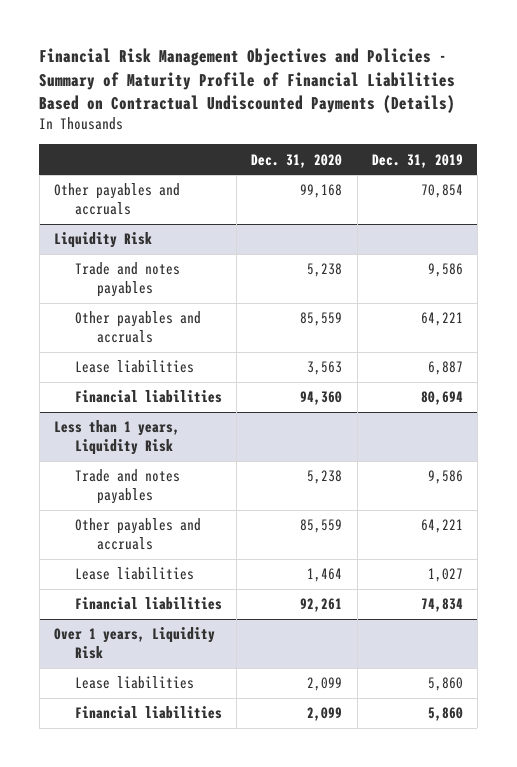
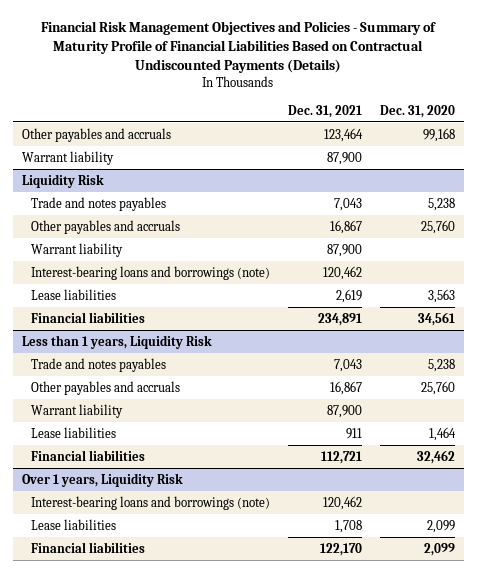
[371,153,463,168] Dec. 31, 2019 -> none
none -> [287,104,362,118] Dec. 31, 2021
none -> [21,150,114,165] Warrant liability
[300,312,343,327] 85,559 -> [421,219,456,234] 25,760
none -> [30,242,123,257] Warrant liability
none -> [30,265,270,280] Interest-bearing loans and borrowings (note)
[300,391,343,406] 94,360 -> [418,311,456,326] 34,561
[300,519,343,534] 85,559 -> [421,380,456,395] 25,760
none -> [30,403,123,418] Warrant liability
[300,598,343,613] 92,261 -> [417,449,456,464] 32,462
none -> [30,495,270,510] Interest-bearing loans and borrowings (note)

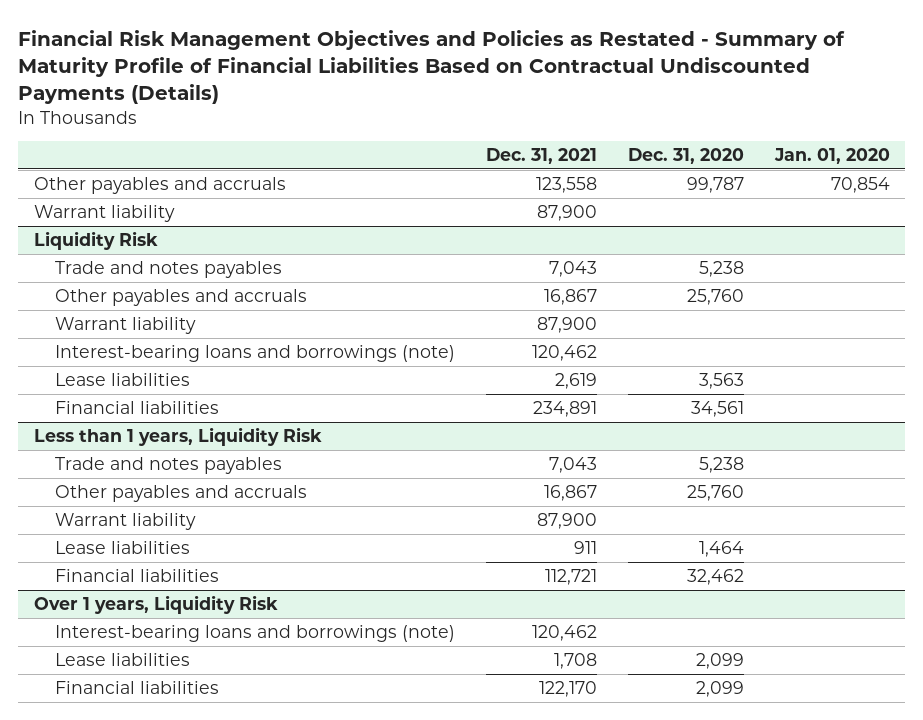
[41,20,437,73] Financial Risk Management Objectives and Policies - Summary of Maturity Profile of Financial Liabilities Based on Contractual Undiscounted Payments (Details) -> [18,29,846,105] Financial Risk Management Objectives and Policies as Restated - Summary of Maturity Profile of Financial Liabilities Based on Contractual Undiscounted Payments (Details)
none -> [773,148,890,165] Jan. 01, 2020
[323,127,363,142] 123,464 -> [535,176,597,193] 123,558
[423,127,456,142] 99,168 -> [686,176,744,193] 99,787

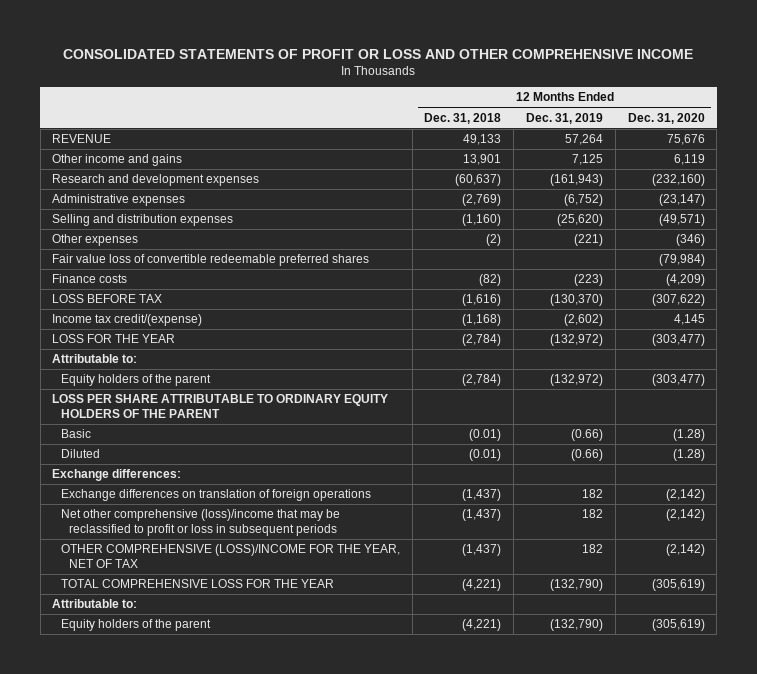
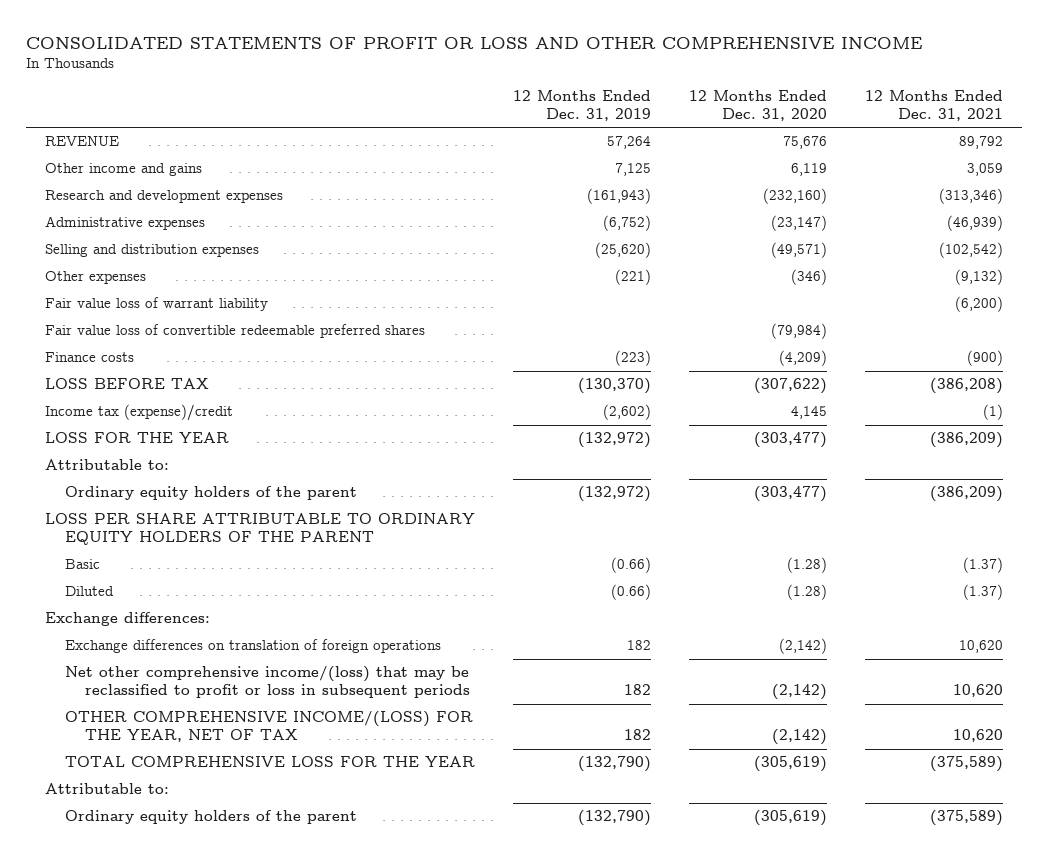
[424,112,502,124] Dec. 31, 2018 -> none
none -> [864,89,1003,121] 12 Months Ended Dec. 31, 2021
none -> [45,297,269,312] Fair value loss of warrant liability
[52,314,203,327] Income tax credit/(expense) -> [45,404,234,422] Income tax (expense)/credit
[60,374,211,387] Equity holders of the parent -> [64,486,357,501] Ordinary equity holders of the parent
[60,509,340,536] Net other comprehensive (loss)/income that may be reclassified to profit or loss in subsequent periods -> [64,666,470,699] Net other comprehensive income/(loss) that may be reclassified to profit or loss in subsequent periods
[60,544,400,568] OTHER COMPREHENSIVE (LOSS)/INCOME FOR THE YEAR, NET OF TAX -> [64,711,473,743] OTHER COMPREHENSIVE INCOME/(LOSS) FOR THE YEAR, NET OF TAX
[60,619,211,632] Equity holders of the parent -> [64,810,357,825] Ordinary equity holders of the parent

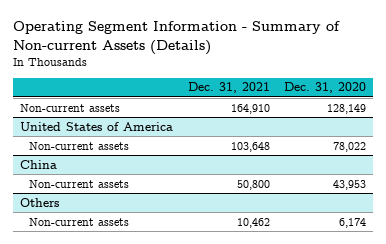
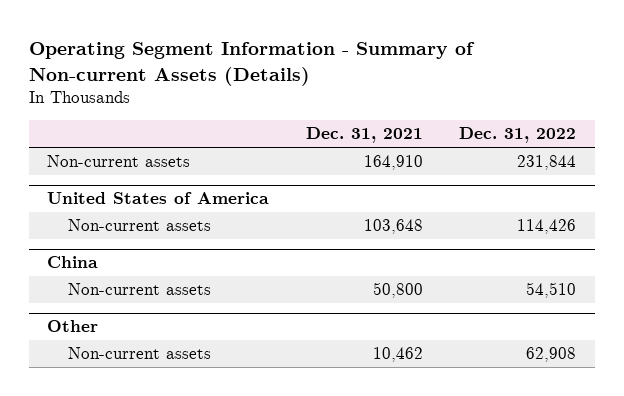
[284,82,367,94] Dec. 31, 2020 -> none
none -> [459,127,577,144] Dec. 31, 2022
[20,197,60,207] Others -> [47,320,99,333] Other

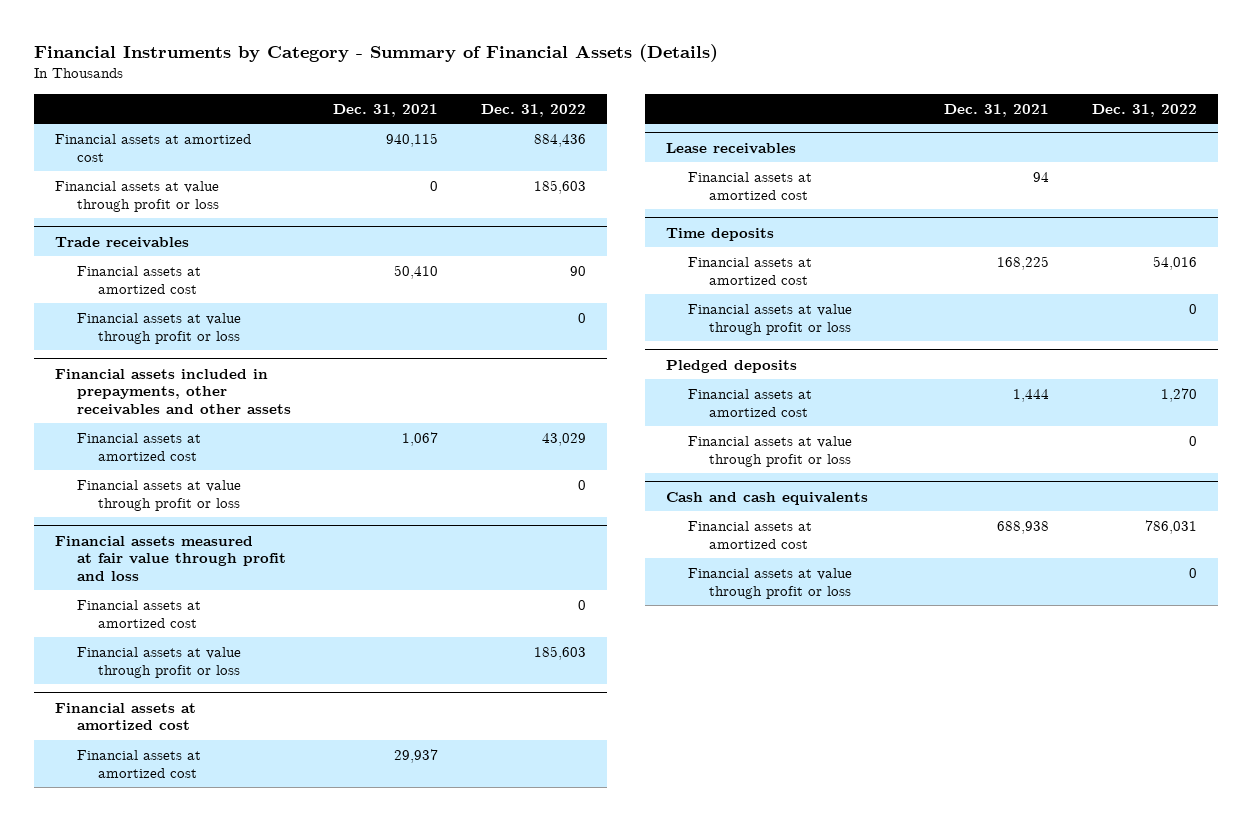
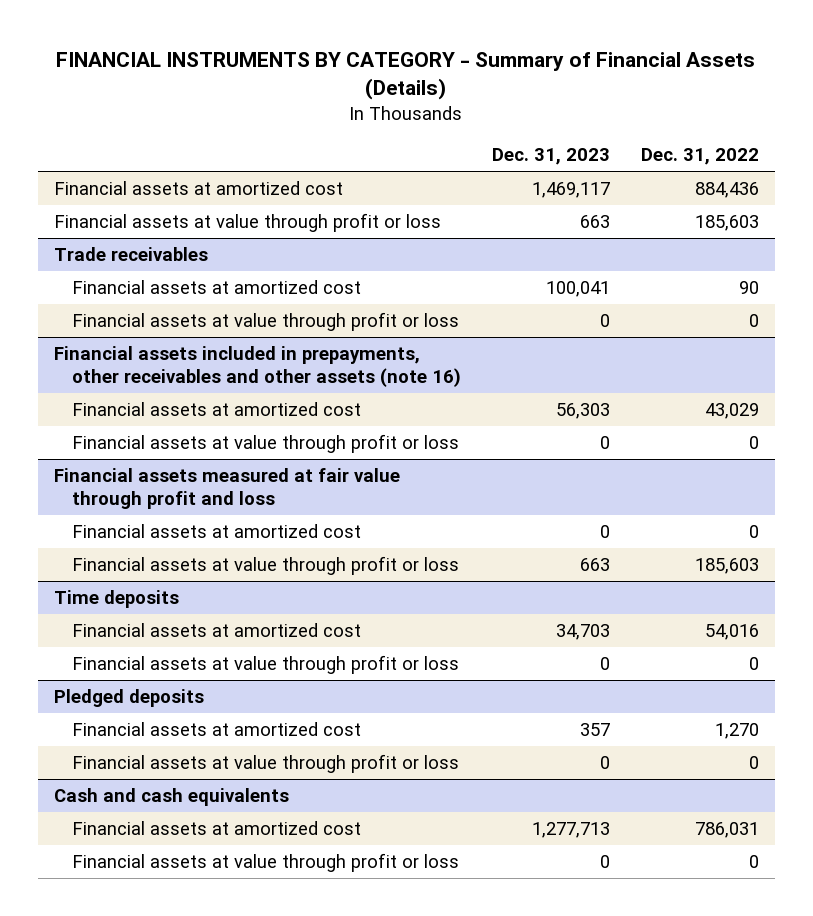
[34,43,719,62] Financial Instruments by Category - Summary of Financial Assets (Details) -> [56,51,756,101] FINANCIAL INSTRUMENTS BY CATEGORY - Summary of Financial Assets (Details)
[333,103,439,117] Dec. 31, 2021 -> none
none -> [492,148,611,166] Dec. 31, 2023
[55,368,291,415] Financial assets included in prepayments, other receivables and other assets -> [53,346,462,388] Financial assets included in prepayments, other receivables and other assets (note 16)
[55,702,197,731] Financial assets at amortized cost -> none
[76,749,201,778] Financial assets at amortized cost -> none
[666,142,797,154] Lease receivables -> none
[687,171,812,200] Financial assets at amortized cost -> none

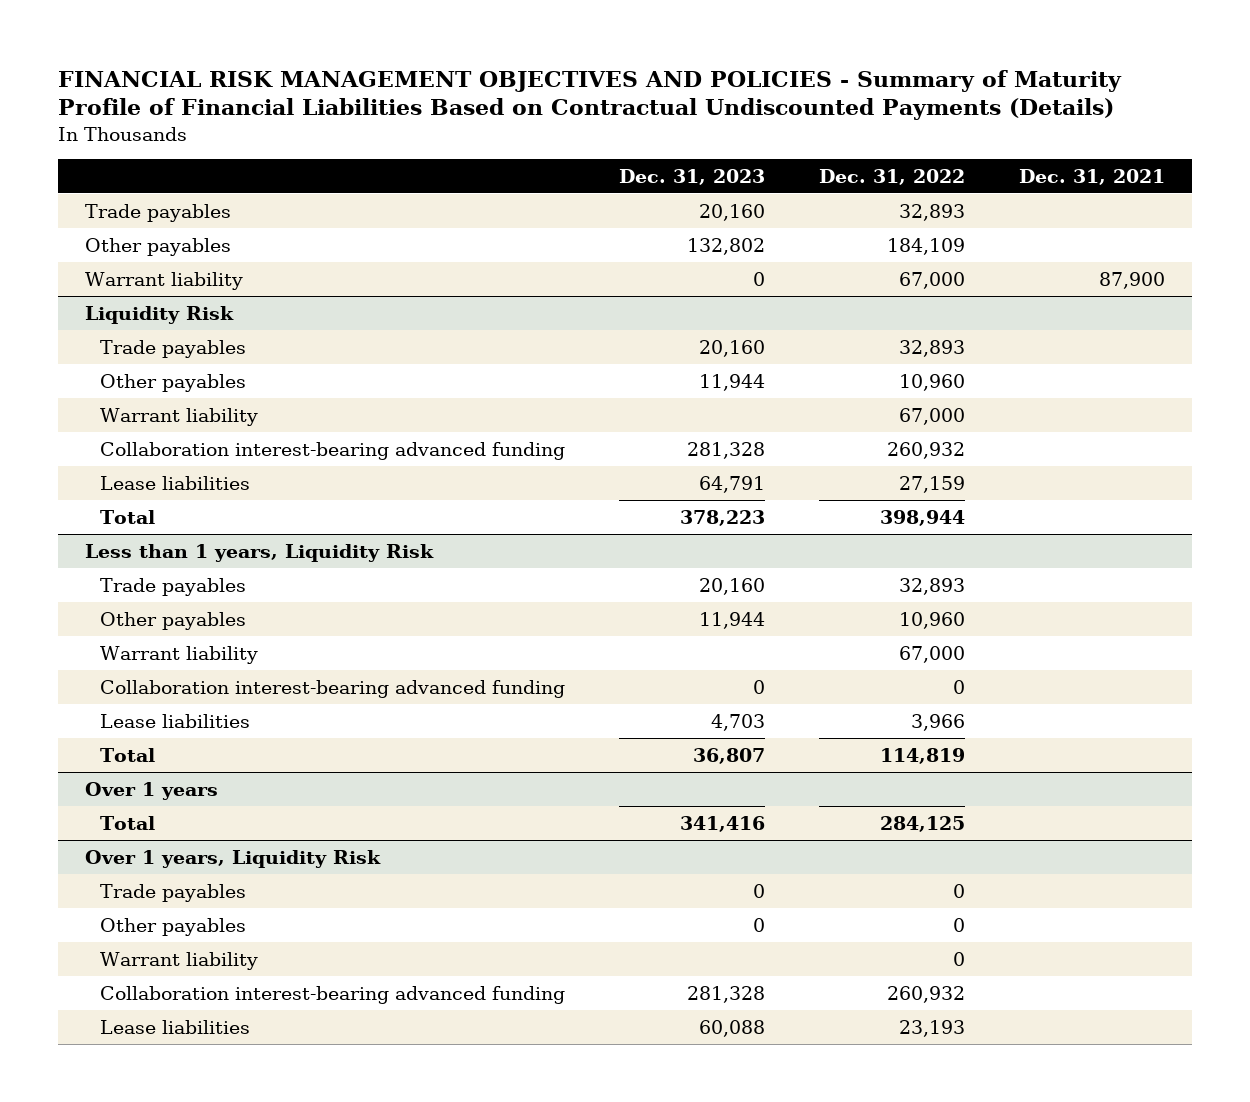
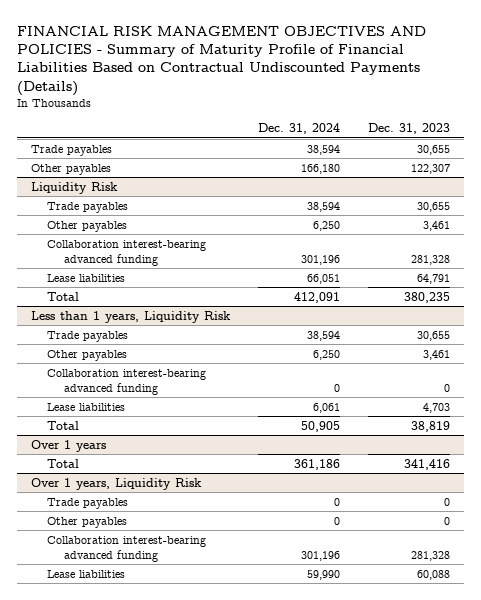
[819,168,966,185] Dec. 31, 2022 -> none
[1018,168,1165,185] Dec. 31, 2021 -> none
none -> [258,123,341,135] Dec. 31, 2024
[84,271,243,290] Warrant liability -> none
[699,203,766,221] 20,160 -> [417,144,451,155] 30,655
[687,237,766,255] 132,802 -> [411,163,451,174] 122,307
[100,407,259,426] Warrant liability -> none
[699,339,766,357] 20,160 -> [417,201,451,212] 30,655
[699,373,766,391] 11,944 -> [423,220,451,231] 3,461
[680,509,766,526] 378,223 -> [404,291,451,303] 380,235
[100,645,259,664] Warrant liability -> none
[699,577,766,595] 20,160 -> [417,330,451,341] 30,655
[699,611,766,629] 11,944 -> [423,349,451,360] 3,461
[693,747,766,764] 36,807 -> [411,420,451,432] 38,819
[100,951,259,970] Warrant liability -> none

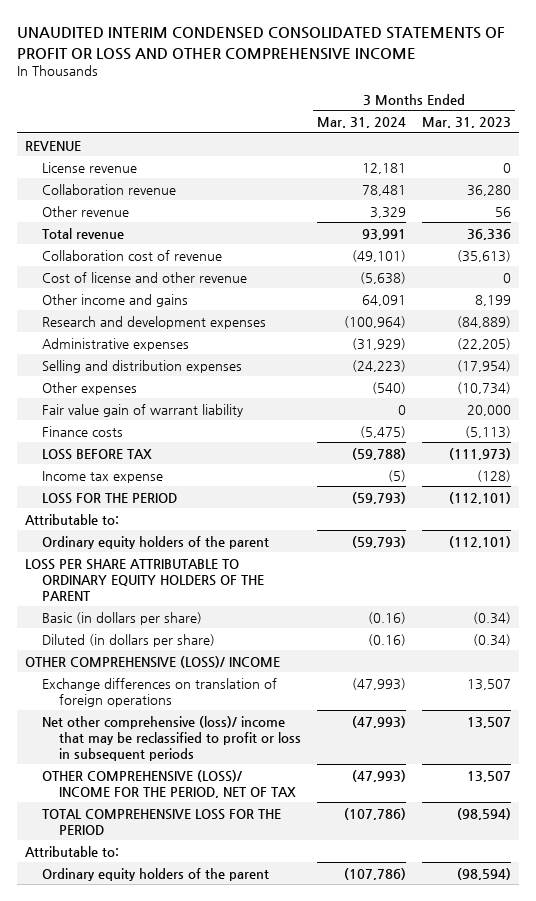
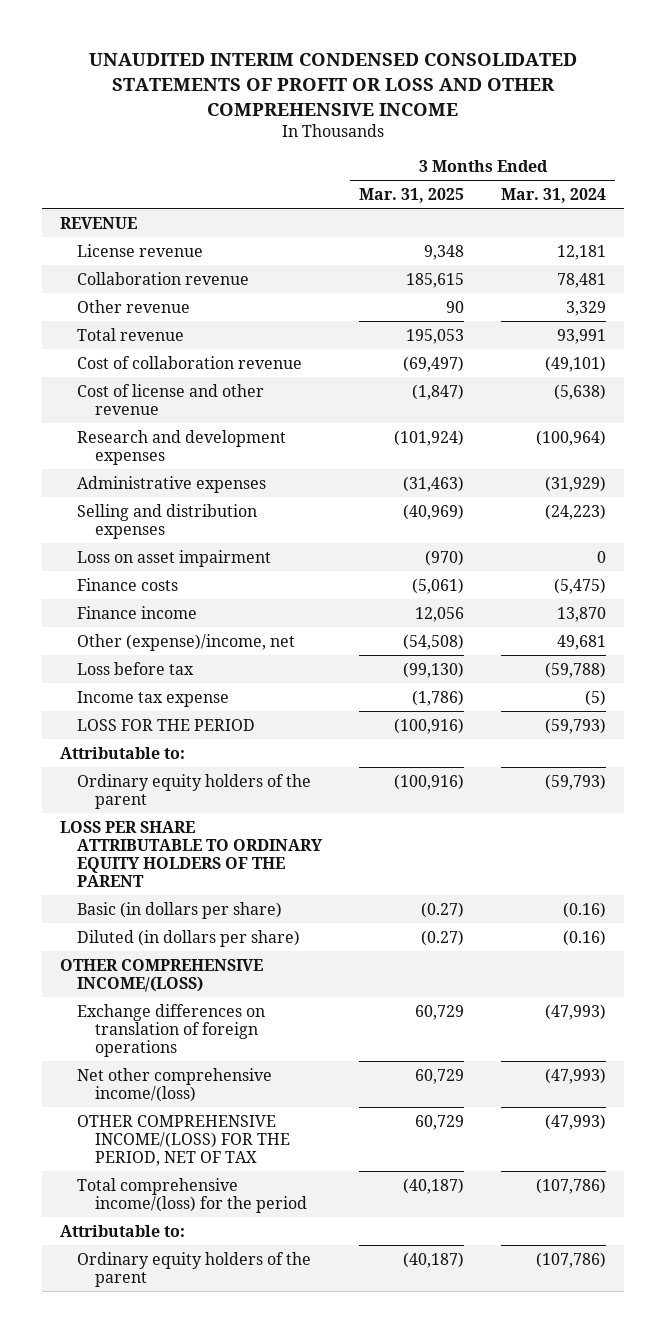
[421,117,511,129] Mar. 31, 2023 -> none
none -> [359,188,465,204] Mar. 31, 2025
[41,249,222,261] Collaboration cost of revenue -> [77,355,303,369] Cost of collaboration revenue
[41,293,188,307] Other income and gains -> none
[41,381,137,395] Other expenses -> none
[41,403,243,417] Fair value gain of warrant liability -> none
none -> [77,549,272,567] Loss on asset impairment
none -> [77,605,198,619] Finance income
none -> [77,633,296,651] Other (expense)/income, net
[41,448,152,460] LOSS BEFORE TAX -> [77,661,195,675] Loss before tax
[25,655,281,668] OTHER COMPREHENSIVE (LOSS)/ INCOME -> [59,958,263,992] OTHER COMPREHENSIVE INCOME/(LOSS)
[41,715,301,761] Net other comprehensive (loss)/ income that may be reclassified to profit or loss in subsequent periods -> [77,1067,273,1102] Net other comprehensive income/(loss)
[41,769,296,798] OTHER COMPREHENSIVE (LOSS)/ INCOME FOR THE PERIOD, NET OF TAX -> [77,1114,290,1167] OTHER COMPREHENSIVE INCOME/(LOSS) FOR THE PERIOD, NET OF TAX
[41,808,281,835] TOTAL COMPREHENSIVE LOSS FOR THE PERIOD -> [77,1177,307,1213] Total comprehensive income/(loss) for the period

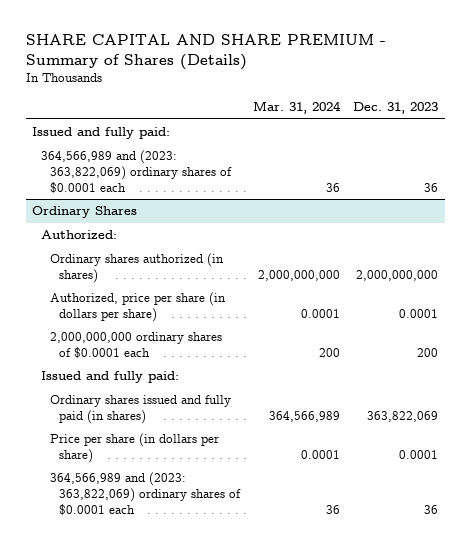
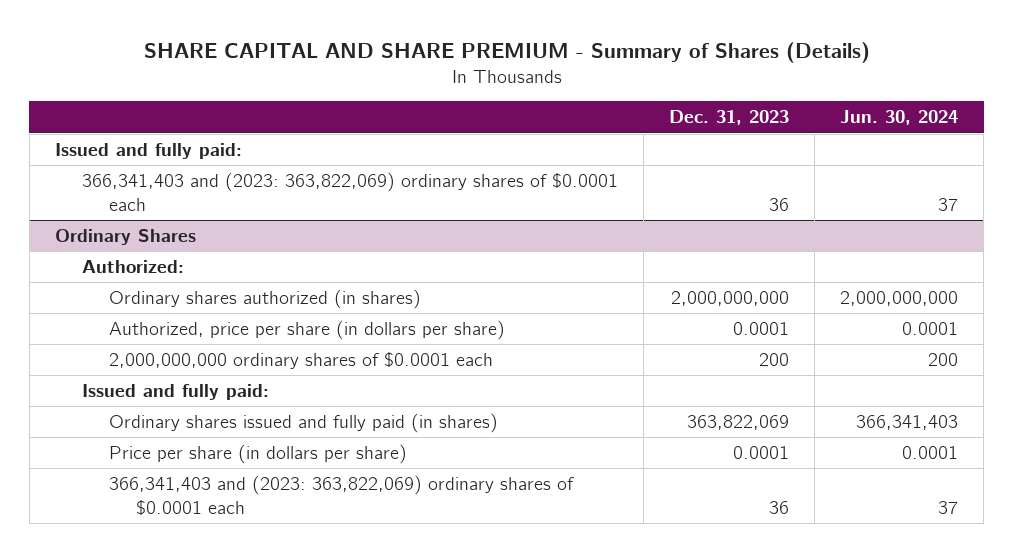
[253,101,342,115] Mar. 31, 2024 -> none
none -> [840,110,959,126] Jun. 30, 2024
[41,150,233,193] 364,566,989 and (2023: 363,822,069) ordinary shares of $0.0001 each -> [81,172,618,211] 366,341,403 and (2023: 363,822,069) ordinary shares of $0.0001 each
[50,472,242,515] 364,566,989 and (2023: 363,822,069) ordinary shares of $0.0001 each -> [108,475,574,515] 366,341,403 and (2023: 363,822,069) ordinary shares of $0.0001 each

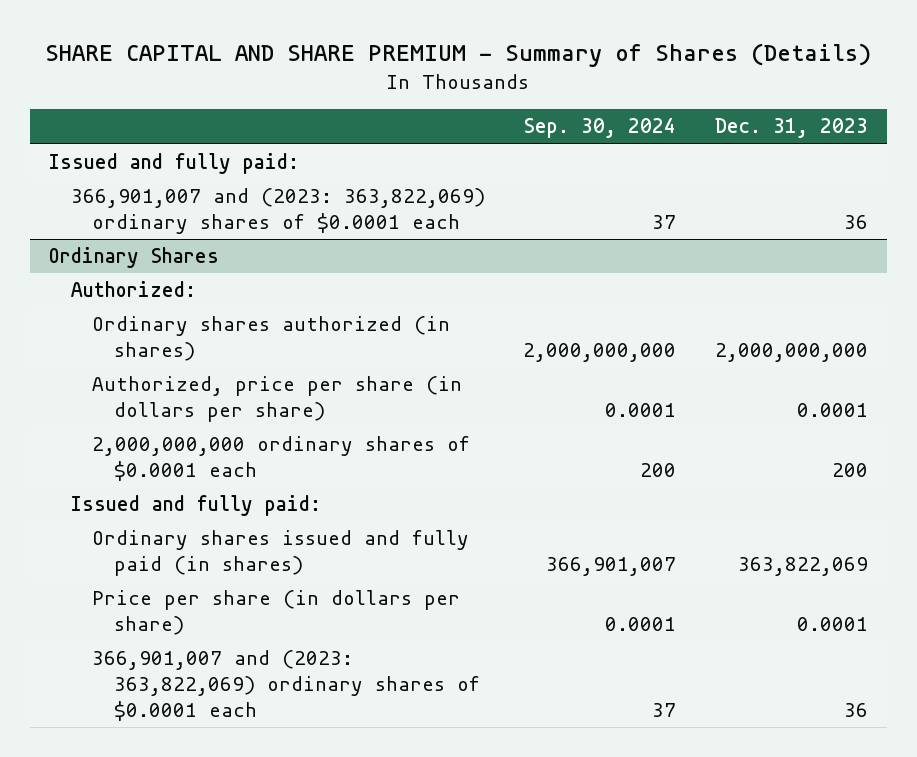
[840,110,959,126] Jun. 30, 2024 -> none
none -> [524,118,677,139] Sep. 30, 2024
[81,172,618,211] 366,341,403 and (2023: 363,822,069) ordinary shares of $0.0001 each -> [70,188,485,234] 366,901,007 and (2023: 363,822,069) ordinary shares of $0.0001 each
[108,475,574,515] 366,341,403 and (2023: 363,822,069) ordinary shares of $0.0001 each -> [92,650,480,721] 366,901,007 and (2023: 363,822,069) ordinary shares of $0.0001 each

